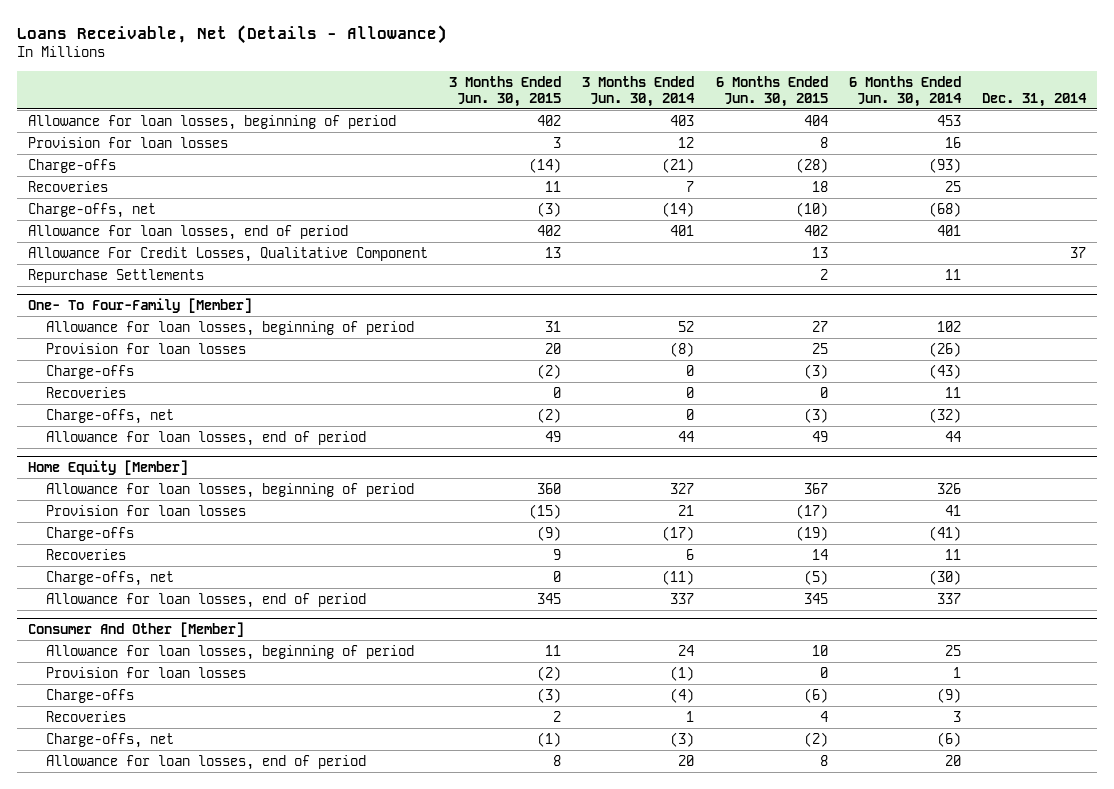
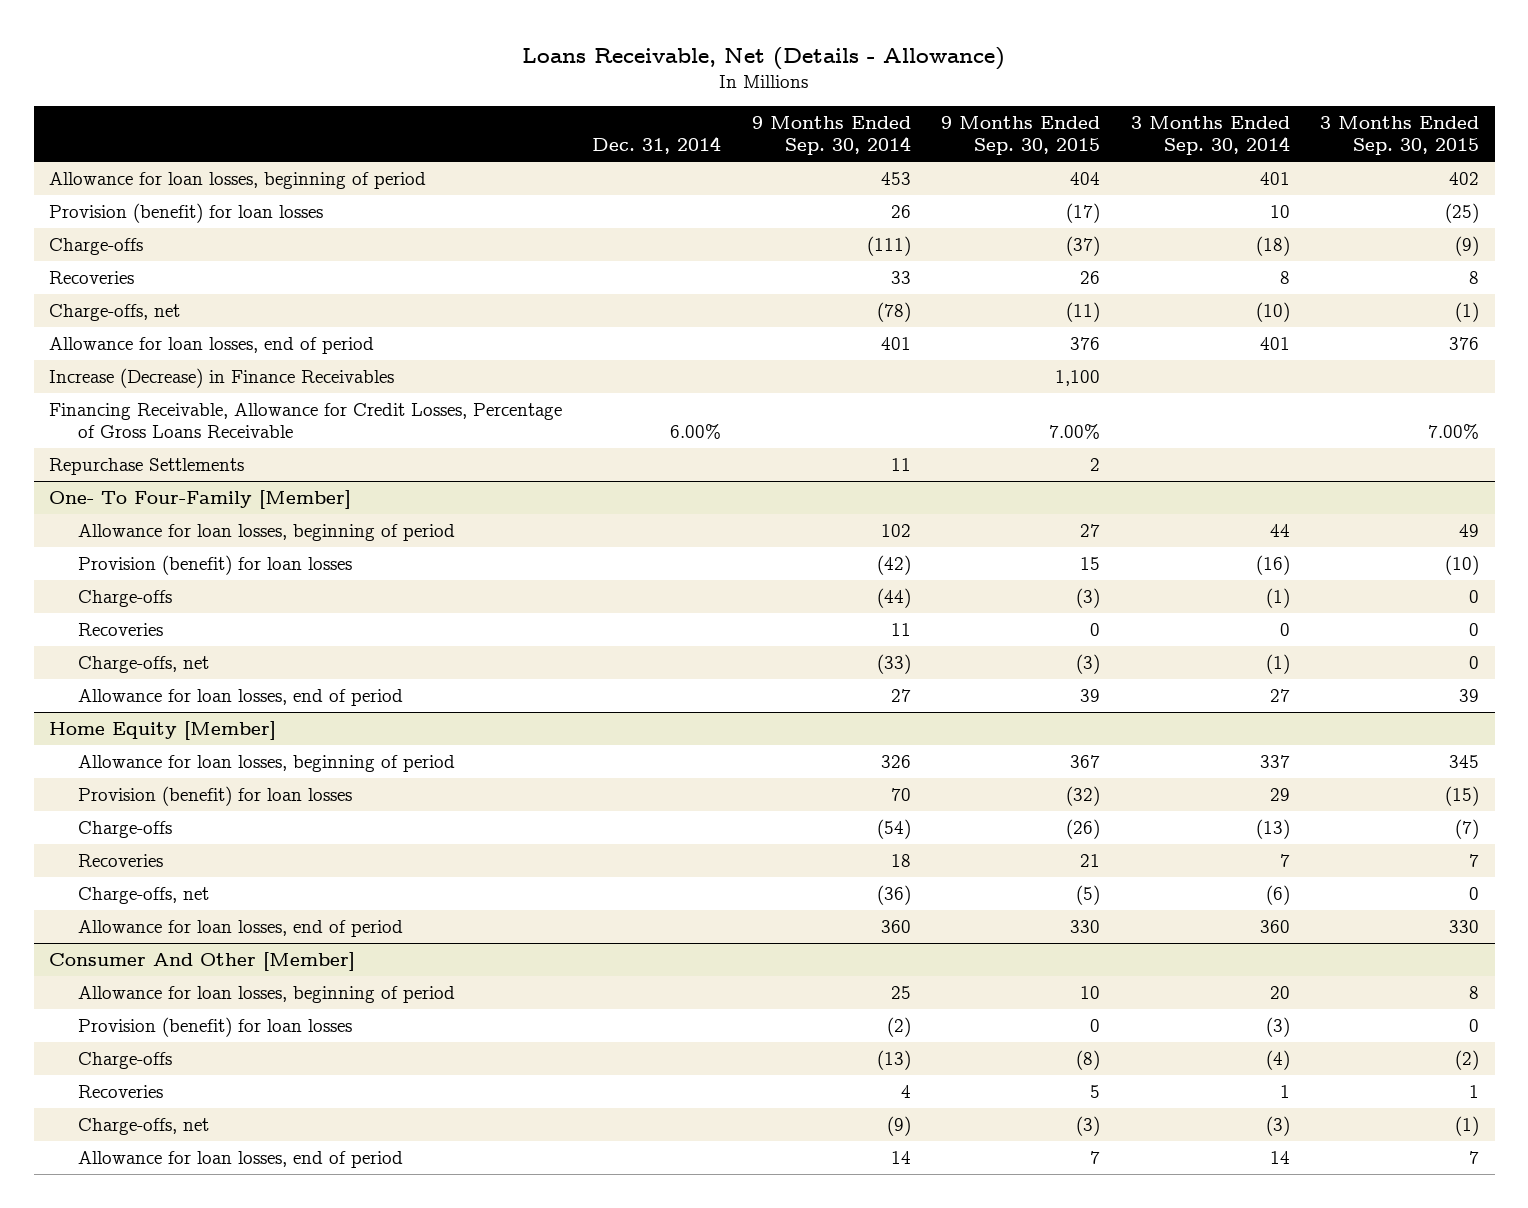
[448,75,561,107] 3 Months Ended Jun. 30, 2015 -> none
[582,75,696,107] 3 Months Ended Jun. 30, 2014 -> none
[715,75,828,107] 6 Months Ended Jun. 30, 2015 -> none
[848,75,962,107] 6 Months Ended Jun. 30, 2014 -> none
none -> [751,115,911,156] 9 Months Ended Sep. 30, 2014
none -> [941,115,1101,156] 9 Months Ended Sep. 30, 2015
none -> [1130,115,1290,156] 3 Months Ended Sep. 30, 2014
none -> [1320,115,1480,156] 3 Months Ended Sep. 30, 2015
[27,136,228,148] Provision for loan losses -> [48,202,323,223] Provision (benefit) for loan losses
[27,246,428,262] Allowance For Credit Losses, Qualitative Component -> none
none -> [48,367,394,388] Increase (Decrease) in Finance Receivables
none -> [48,402,562,438] Financing Receivable, Allowance for Credit Losses, Percentage of Gross Loans Receivable
[45,342,246,354] Provision for loan losses -> [78,554,353,575] Provision (benefit) for loan losses
[45,504,246,516] Provision for loan losses -> [78,785,353,806] Provision (benefit) for loan losses
[45,666,246,678] Provision for loan losses -> [78,1016,353,1037] Provision (benefit) for loan losses

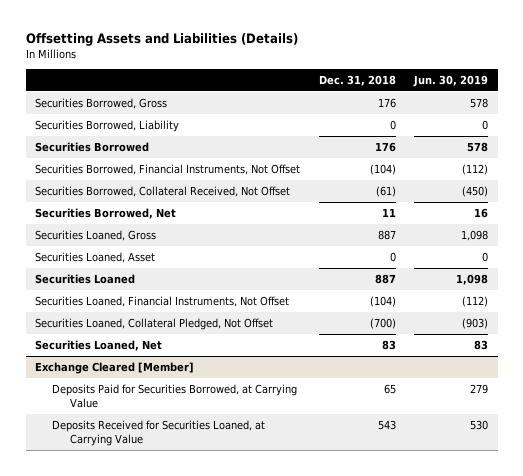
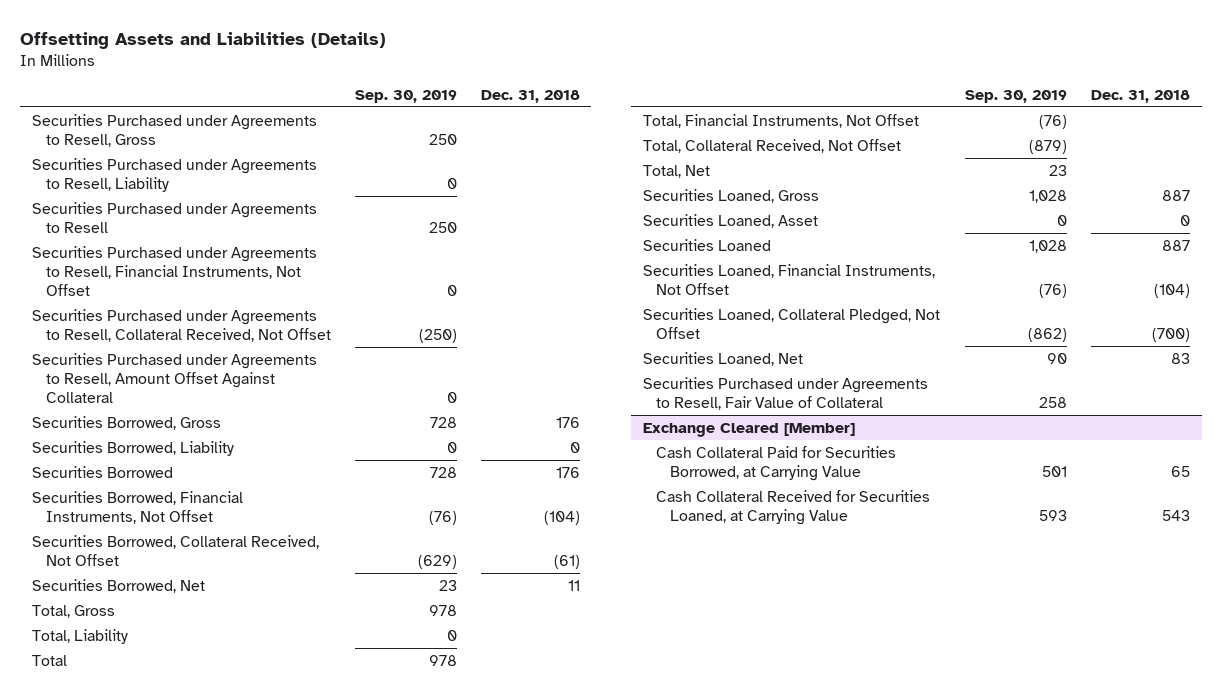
[413,74,489,87] Jun. 30, 2019 -> none
none -> [354,89,457,103] Sep. 30, 2019
none -> [32,113,318,147] Securities Purchased under Agreements to Resell, Gross
none -> [32,157,318,192] Securities Purchased under Agreements to Resell, Liability
none -> [32,201,318,233] Securities Purchased under Agreements to Resell
none -> [32,245,318,297] Securities Purchased under Agreements to Resell, Financial Instruments, Not Offset
none -> [32,308,331,342] Securities Purchased under Agreements to Resell, Collateral Received, Not Offset
none -> [32,352,318,404] Securities Purchased under Agreements to Resell, Amount Offset Against Collateral
none -> [32,604,116,618] Total, Gross
none -> [32,628,129,644] Total, Liability
none -> [32,654,68,666] Total
none -> [642,113,919,128] Total, Financial Instruments, Not Offset
none -> [642,138,901,153] Total, Collateral Received, Not Offset
none -> [642,164,710,178] Total, Net
none -> [642,376,928,410] Securities Purchased under Agreements to Resell, Fair Value of Collateral
[52,384,298,409] Deposits Paid for Securities Borrowed, at Carrying Value -> [656,445,897,481] Cash Collateral Paid for Securities Borrowed, at Carrying Value
[52,420,266,447] Deposits Received for Securities Loaned, at Carrying Value -> [656,489,931,525] Cash Collateral Received for Securities Loaned, at Carrying Value

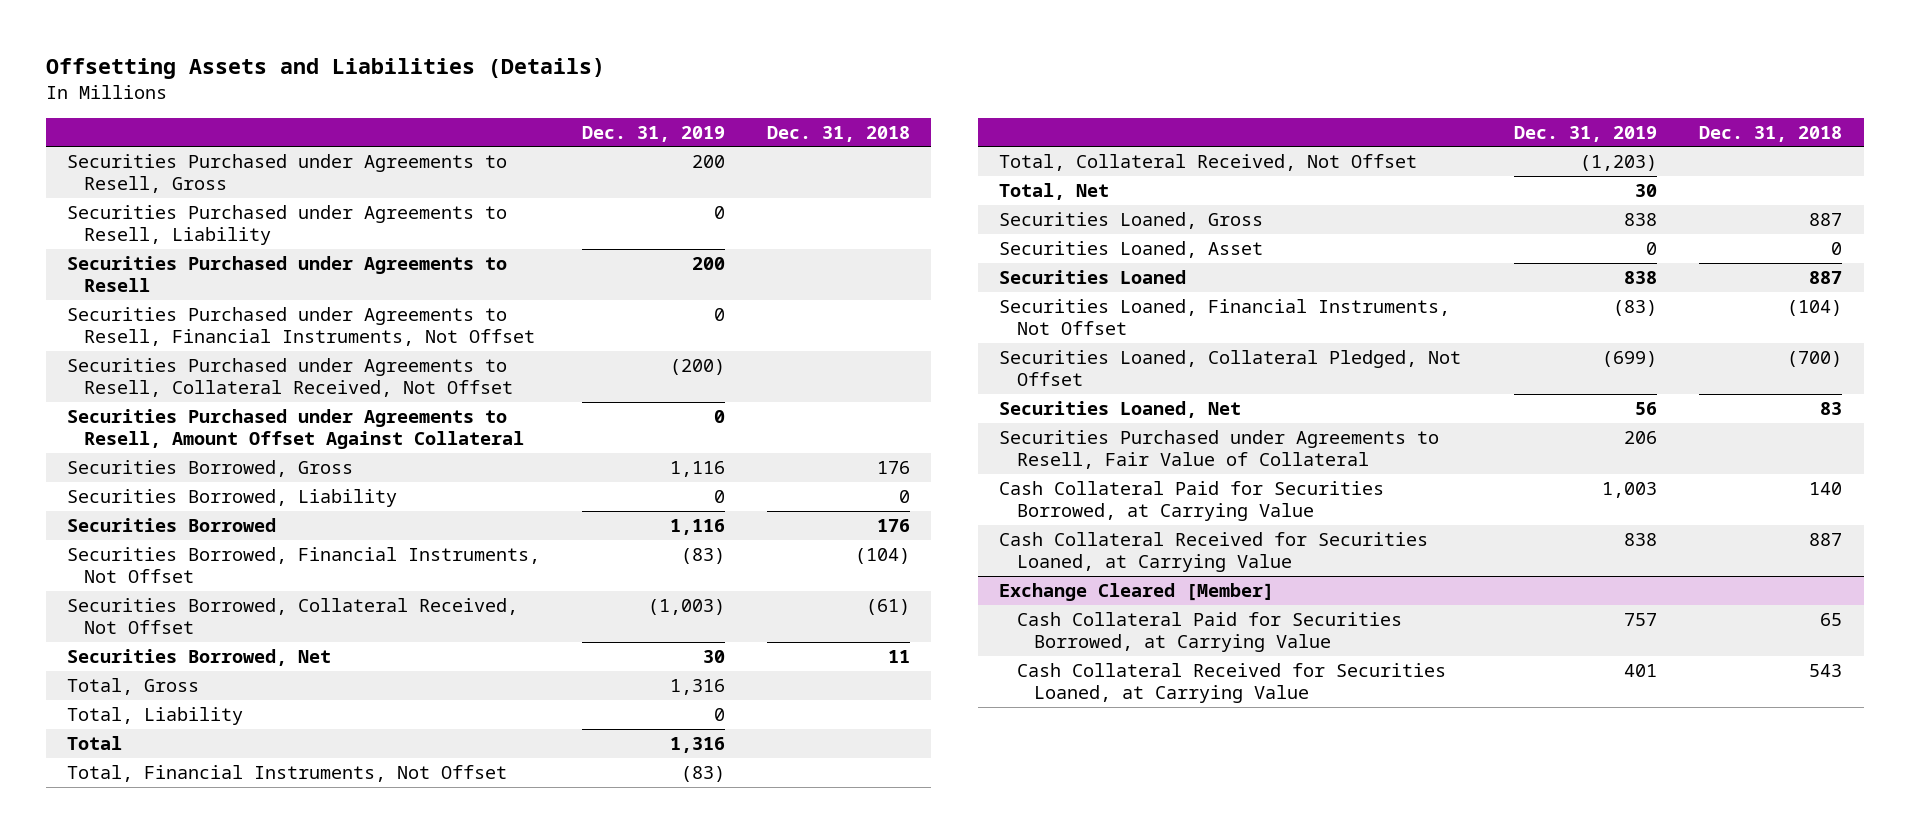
[354,89,457,103] Sep. 30, 2019 -> none
none -> [582,125,726,142] Dec. 31, 2019
none -> [998,480,1384,522] Cash Collateral Paid for Securities Borrowed, at Carrying Value
none -> [998,531,1428,573] Cash Collateral Received for Securities Loaned, at Carrying Value

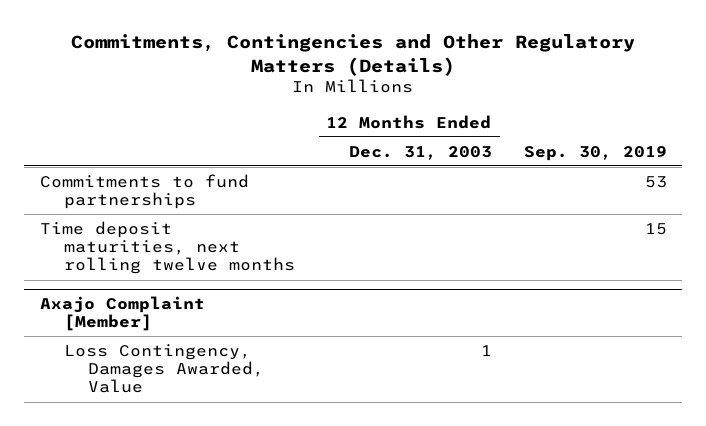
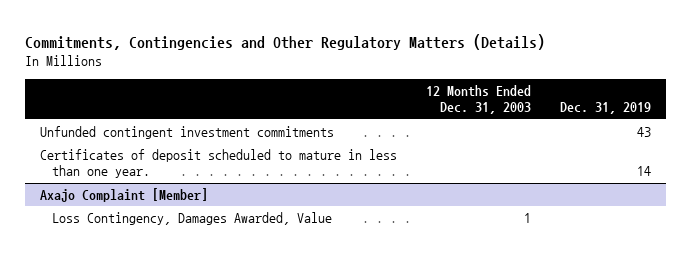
[523,145,667,161] Sep. 30, 2019 -> none
none -> [560,102,652,115] Dec. 31, 2019
[39,173,249,210] Commitments to fund partnerships -> [39,126,334,140] Unfunded contingent investment commitments
[39,220,295,275] Time deposit maturities, next rolling twelve months -> [39,149,397,179] Certificates of deposit scheduled to mature in less than one year.

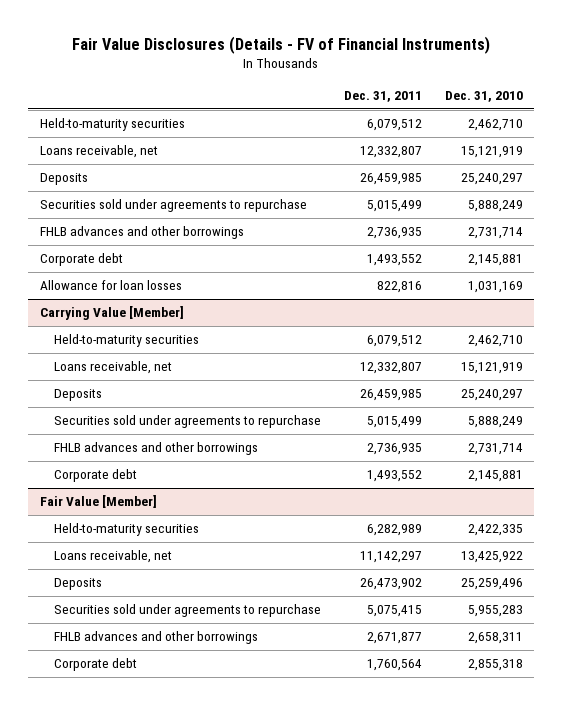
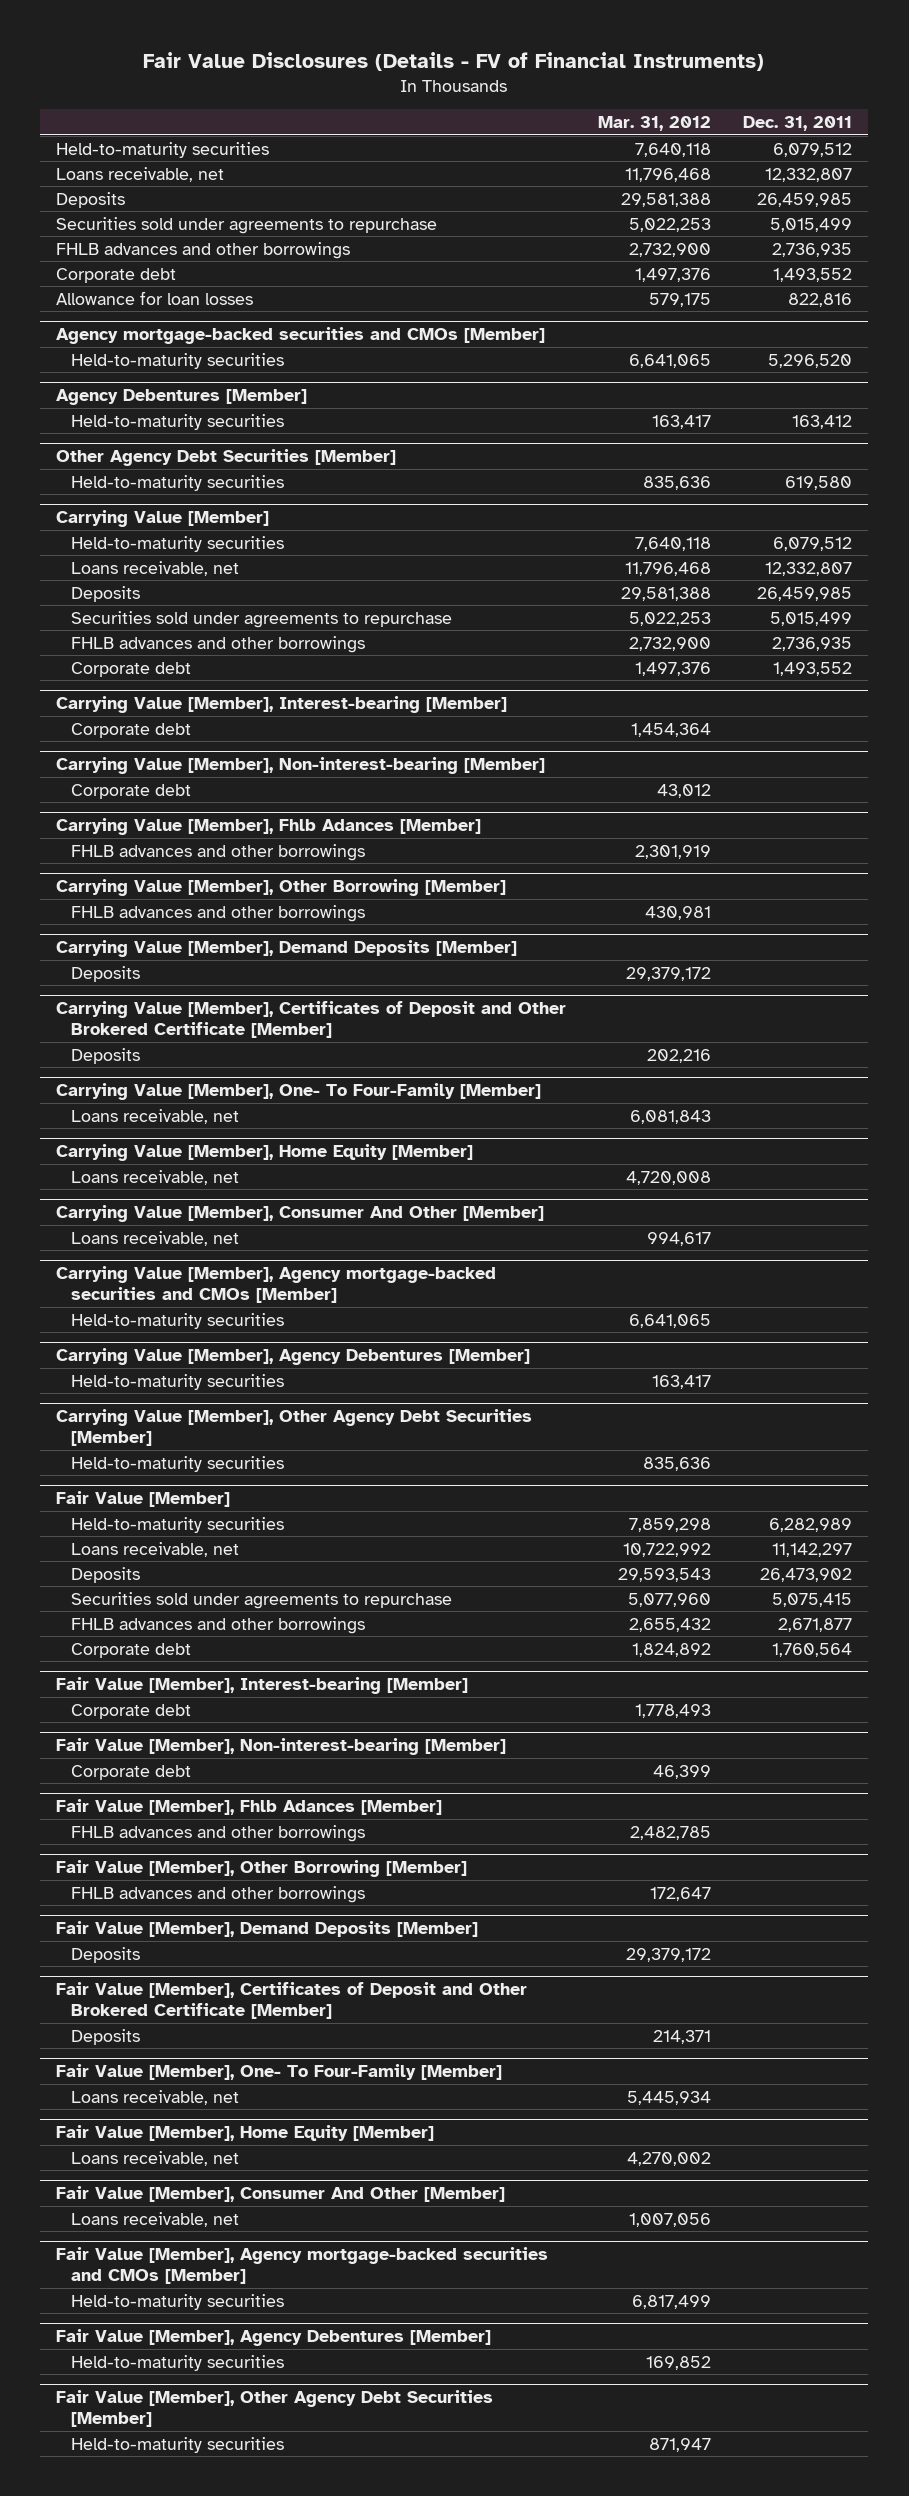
[444,91,523,103] Dec. 31, 2010 -> none
none -> [598,116,712,132] Mar. 31, 2012
none -> [56,327,546,345] Agency mortgage-backed securities and CMOs [Member]
none -> [71,352,285,369] Held-to-maturity securities
none -> [56,389,308,406] Agency Debentures [Member]
none -> [71,413,285,430] Held-to-maturity securities
none -> [56,449,397,467] Other Agency Debt Securities [Member]
none -> [71,474,285,491] Held-to-maturity securities
none -> [56,696,508,714] Carrying Value [Member], Interest-bearing [Member]
none -> [71,722,192,738] Corporate debt
none -> [56,757,546,775] Carrying Value [Member], Non-interest-bearing [Member]
none -> [71,783,192,799] Corporate debt
none -> [56,818,482,836] Carrying Value [Member], Fhlb Adances [Member]
none -> [71,843,366,861] FHLB advances and other borrowings
none -> [56,879,507,897] Carrying Value [Member], Other Borrowing [Member]
none -> [71,904,366,922] FHLB advances and other borrowings
none -> [56,940,518,958] Carrying Value [Member], Demand Deposits [Member]
none -> [71,965,141,982] Deposits
none -> [56,1001,567,1039] Carrying Value [Member], Certificates of Deposit and Other Brokered Certificate [Member]
none -> [71,1047,141,1064] Deposits
none -> [56,1083,542,1101] Carrying Value [Member], One- To Four-Family [Member]
none -> [71,1108,240,1124] Loans receivable, net
none -> [56,1144,474,1162] Carrying Value [Member], Home Equity [Member]
none -> [71,1169,240,1185] Loans receivable, net
none -> [56,1205,545,1223] Carrying Value [Member], Consumer And Other [Member]
none -> [71,1230,240,1246] Loans receivable, net
none -> [56,1266,497,1304] Carrying Value [Member], Agency mortgage-backed securities and CMOs [Member]
none -> [71,1312,285,1329] Held-to-maturity securities
none -> [56,1348,531,1366] Carrying Value [Member], Agency Debentures [Member]
none -> [71,1373,285,1390] Held-to-maturity securities
none -> [56,1409,533,1447] Carrying Value [Member], Other Agency Debt Securities [Member]
none -> [71,1455,285,1472] Held-to-maturity securities
none -> [56,1677,469,1695] Fair Value [Member], Interest-bearing [Member]
none -> [71,1703,192,1719] Corporate debt
none -> [56,1738,507,1756] Fair Value [Member], Non-interest-bearing [Member]
none -> [71,1764,192,1780] Corporate debt
none -> [56,1799,443,1816] Fair Value [Member], Fhlb Adances [Member]
none -> [71,1824,366,1842] FHLB advances and other borrowings
none -> [56,1860,468,1878] Fair Value [Member], Other Borrowing [Member]
none -> [71,1885,366,1903] FHLB advances and other borrowings
none -> [56,1921,479,1938] Fair Value [Member], Demand Deposits [Member]
none -> [71,1946,141,1963] Deposits
none -> [56,1982,528,2020] Fair Value [Member], Certificates of Deposit and Other Brokered Certificate [Member]
none -> [71,2028,141,2045] Deposits
none -> [56,2064,503,2081] Fair Value [Member], One- To Four-Family [Member]
none -> [71,2089,240,2105] Loans receivable, net
none -> [56,2125,435,2142] Fair Value [Member], Home Equity [Member]
none -> [71,2150,240,2166] Loans receivable, net
none -> [56,2186,506,2203] Fair Value [Member], Consumer And Other [Member]
none -> [71,2211,240,2227] Loans receivable, net
none -> [56,2247,549,2285] Fair Value [Member], Agency mortgage-backed securities and CMOs [Member]
none -> [71,2293,285,2310] Held-to-maturity securities
none -> [56,2329,492,2347] Fair Value [Member], Agency Debentures [Member]
none -> [71,2354,285,2371] Held-to-maturity securities
none -> [56,2390,494,2428] Fair Value [Member], Other Agency Debt Securities [Member]
none -> [71,2436,285,2453] Held-to-maturity securities

